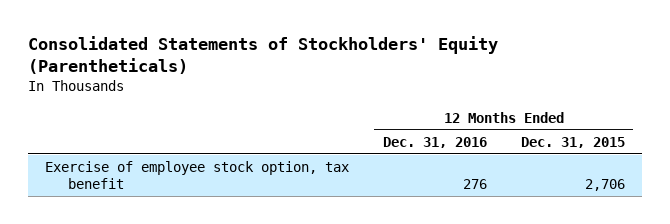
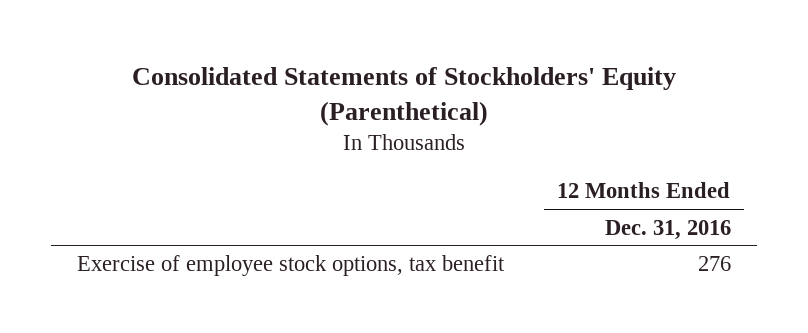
[28,36,499,75] Consolidated Statements of Stockholders' Equity (Parentheticals) -> [131,67,676,127] Consolidated Statements of Stockholders' Equity (Parenthetical)
[520,137,625,149] Dec. 31, 2015 -> none
[45,161,350,190] Exercise of employee stock option, tax benefit -> [77,255,506,277] Exercise of employee stock options, tax benefit

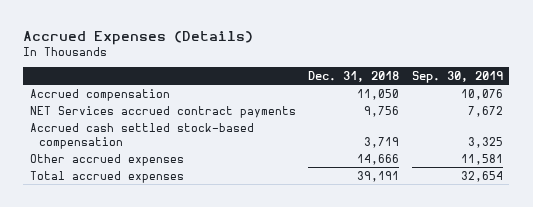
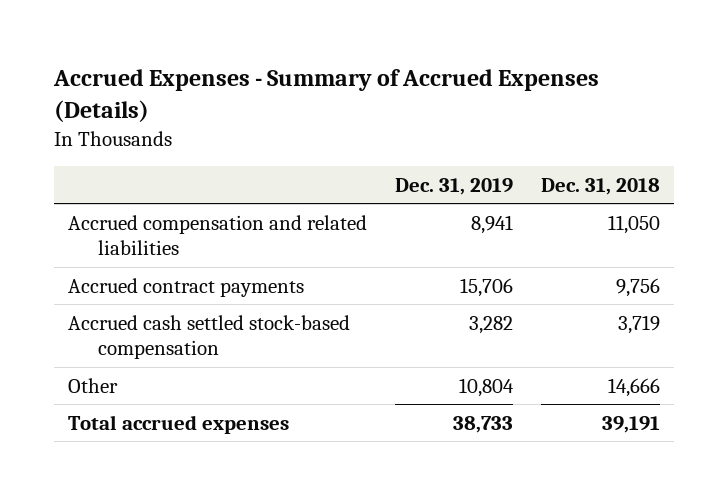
[23,30,254,45] Accrued Expenses (Details) -> [53,69,600,122] Accrued Expenses - Summary of Accrued Expenses (Details)
[411,70,503,83] Sep. 30, 2019 -> none
none -> [395,177,514,195] Dec. 31, 2019
[29,88,170,101] Accrued compensation -> [68,214,368,256] Accrued compensation and related liabilities
[29,105,296,118] NET Services accrued contract payments -> [68,277,305,297] Accrued contract payments
[29,153,184,166] Other accrued expenses -> [68,377,119,393] Other

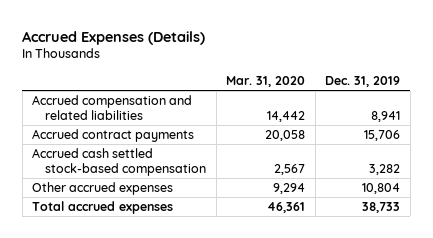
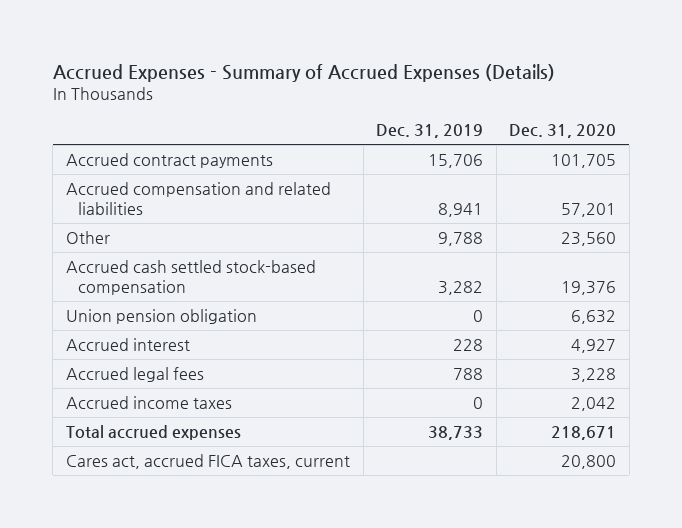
[22,30,206,45] Accrued Expenses (Details) -> [52,63,555,82] Accrued Expenses - Summary of Accrued Expenses (Details)
[226,75,306,87] Mar. 31, 2020 -> none
none -> [509,123,617,138] Dec. 31, 2020
[32,95,193,121] Accrued compensation and related liabilities -> [66,182,332,215] Accrued compensation and related liabilities
none -> [66,231,111,245] Other
[32,182,174,196] Other accrued expenses -> none
none -> [66,309,258,325] Union pension obligation
none -> [66,338,191,352] Accrued interest
none -> [66,367,205,383] Accrued legal fees
none -> [66,396,233,410] Accrued income taxes
none -> [66,454,351,470] Cares act, accrued FICA taxes, current

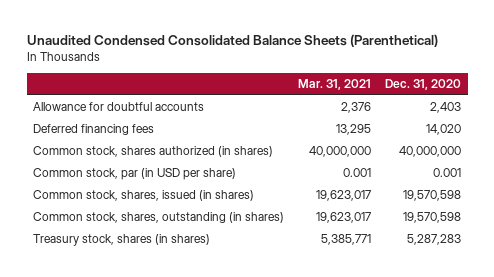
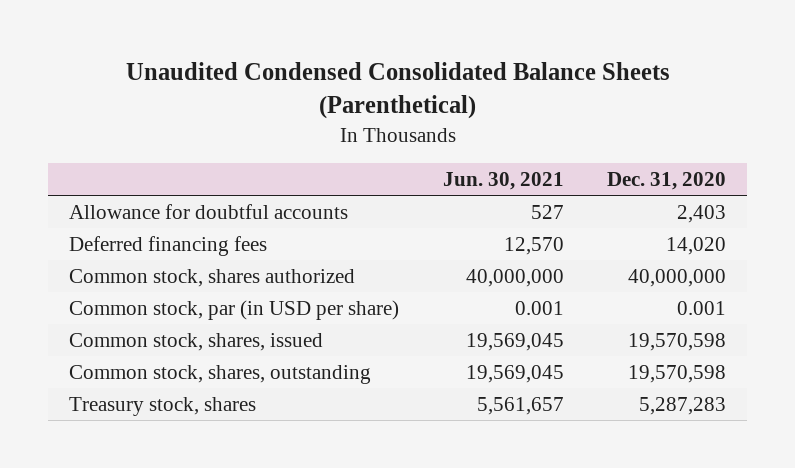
[298,79,372,91] Mar. 31, 2021 -> none
none -> [442,171,564,190] Jun. 30, 2021
[33,146,274,158] Common stock, shares authorized (in shares) -> [69,269,356,288] Common stock, shares authorized
[33,190,255,202] Common stock, shares, issued (in shares) -> [69,333,324,352] Common stock, shares, issued
[33,212,285,224] Common stock, shares, outstanding (in shares) -> [69,365,372,385] Common stock, shares, outstanding
[33,234,211,247] Treasury stock, shares (in shares) -> [69,397,257,417] Treasury stock, shares

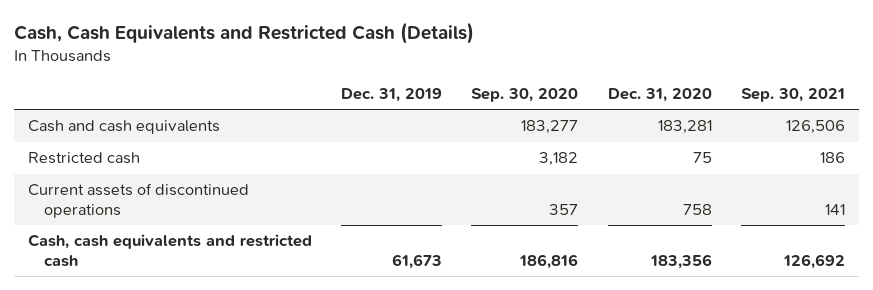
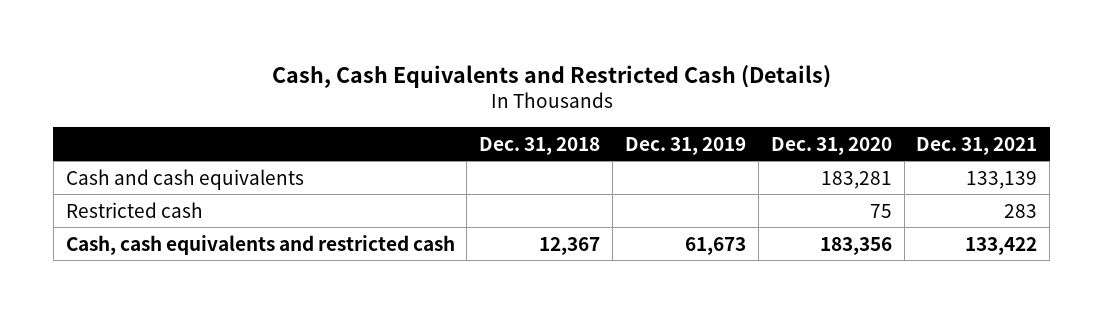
[471,87,579,102] Sep. 30, 2020 -> none
[740,87,845,102] Sep. 30, 2021 -> none
none -> [479,136,601,155] Dec. 31, 2018
none -> [916,136,1038,155] Dec. 31, 2021
[28,183,250,219] Current assets of discontinued operations -> none

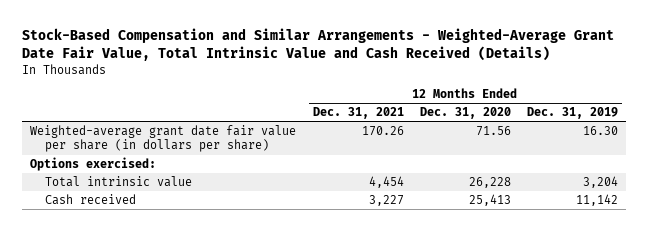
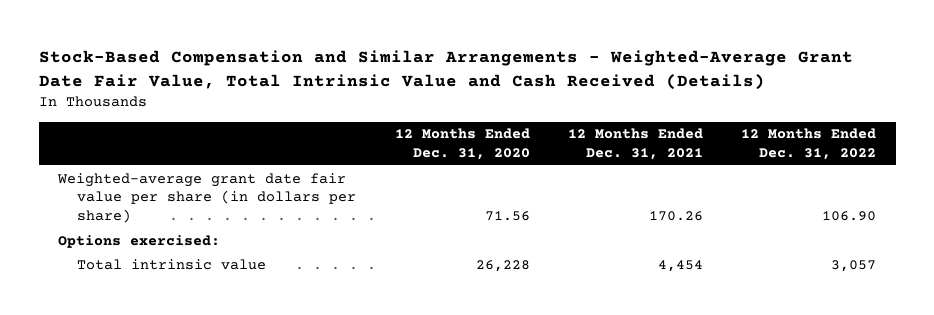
[527,107,619,120] Dec. 31, 2019 -> none
none -> [741,128,877,161] 12 Months Ended Dec. 31, 2022
[45,194,137,206] Cash received -> none

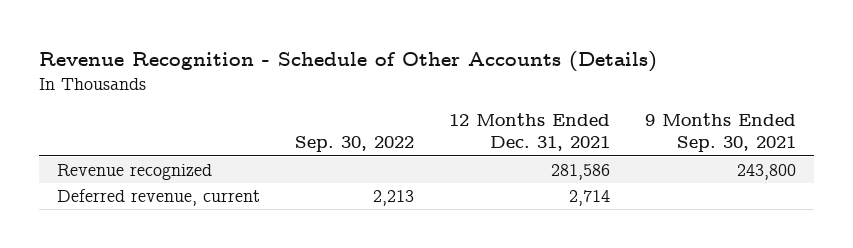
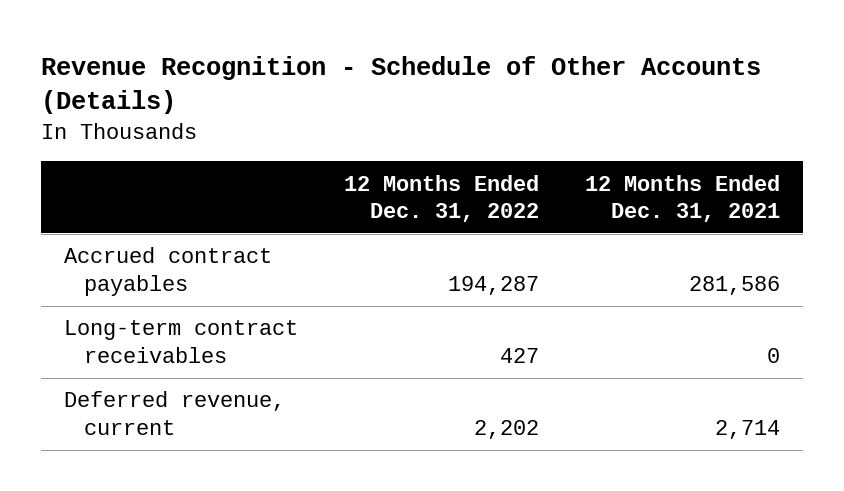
[294,136,414,153] Sep. 30, 2022 -> none
[645,113,797,153] 9 Months Ended Sep. 30, 2021 -> none
none -> [344,174,540,222] 12 Months Ended Dec. 31, 2022
[56,164,212,181] Revenue recognized -> [63,247,272,296] Accrued contract payables
none -> [63,320,298,363] Long-term contract receivables

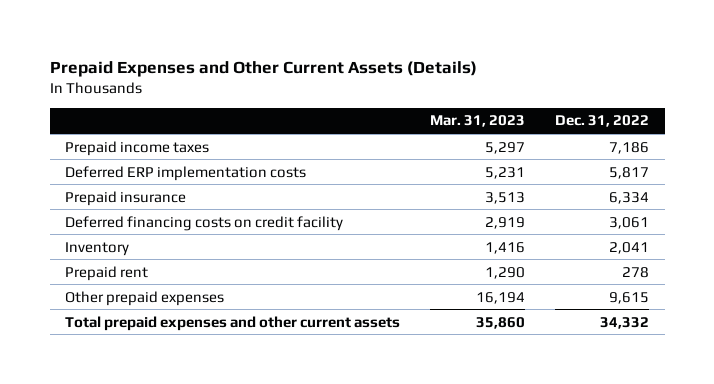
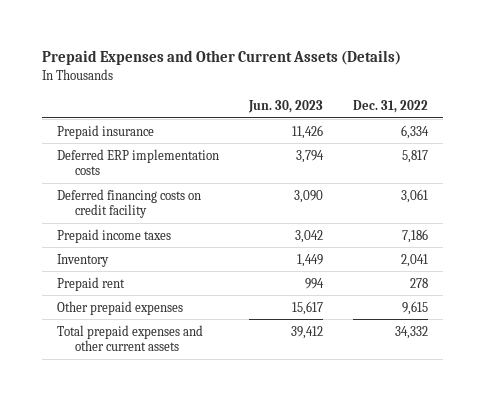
[430,115,526,128] Mar. 31, 2023 -> none
none -> [248,99,324,113] Jun. 30, 2023
[64,165,306,181] Deferred ERP implementation costs -> [56,148,219,176] Deferred ERP implementation costs
[64,140,209,156] Prepaid income taxes -> [56,228,171,243] Prepaid income taxes

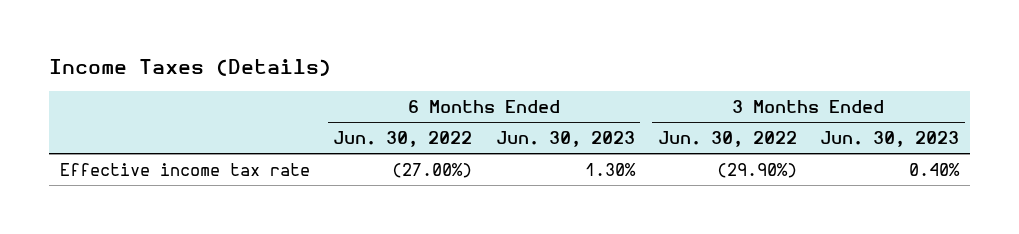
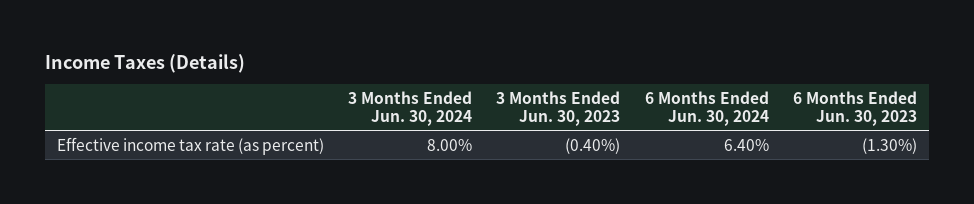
[333,130,473,147] Jun. 30, 2022 -> none
[657,130,797,147] Jun. 30, 2022 -> none
none -> [348,91,473,126] 3 Months Ended Jun. 30, 2024
none -> [644,91,769,126] 6 Months Ended Jun. 30, 2024
[60,162,311,176] Effective income tax rate -> [56,136,324,155] Effective income tax rate (as percent)
[584,162,636,176] 1.30% -> [861,137,917,154] (1.30%)
[908,162,960,176] 0.40% -> [565,137,621,154] (0.40%)

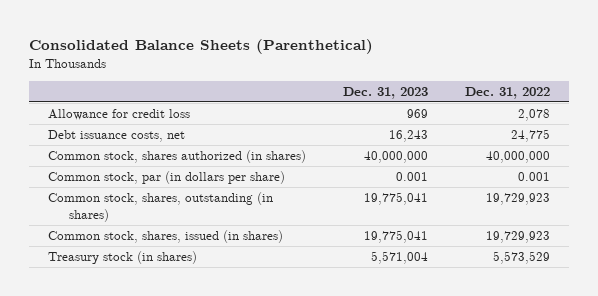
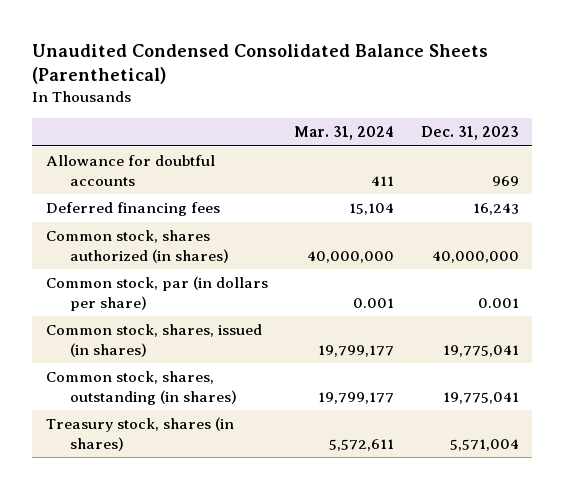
[29,38,374,54] Consolidated Balance Sheets (Parenthetical) -> [32,43,489,85] Unaudited Condensed Consolidated Balance Sheets (Parenthetical)
[465,86,551,99] Dec. 31, 2022 -> none
none -> [294,126,395,141] Mar. 31, 2024
[48,109,191,121] Allowance for credit loss -> [45,155,215,186] Allowance for doubtful accounts
[48,130,186,143] Debt issuance costs, net -> [45,202,220,217] Deferred financing fees
[48,192,274,222] Common stock, shares, outstanding (in shares) -> [45,371,237,405] Common stock, shares, outstanding (in shares)
[48,251,198,265] Treasury stock (in shares) -> [45,417,234,451] Treasury stock, shares (in shares)

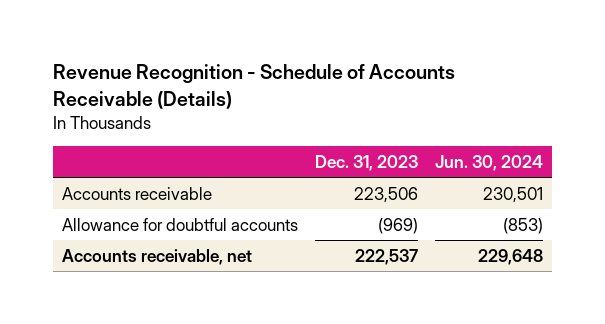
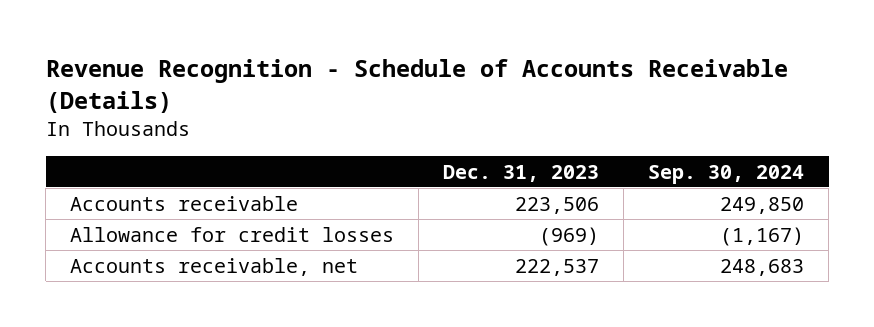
[435,154,544,171] Jun. 30, 2024 -> none
none -> [648,164,805,184] Sep. 30, 2024
[61,217,298,231] Allowance for doubtful accounts -> [70,226,395,242] Allowance for credit losses

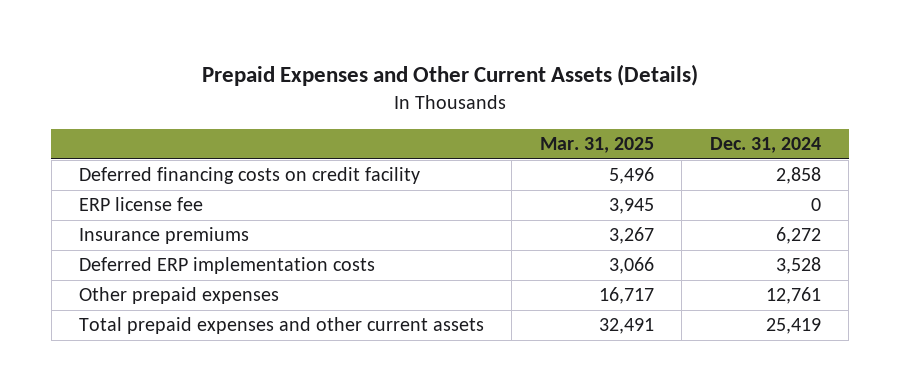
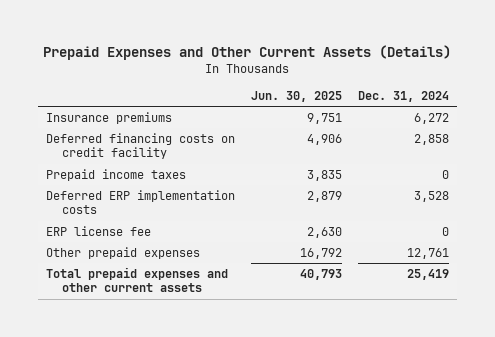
[539,137,654,154] Mar. 31, 2025 -> none
none -> [250,90,342,102] Jun. 30, 2025
[79,167,421,185] Deferred financing costs on credit facility -> [45,133,235,160] Deferred financing costs on credit facility
none -> [45,169,186,182] Prepaid income taxes
[79,197,204,212] ERP license fee -> [45,226,151,237] ERP license fee

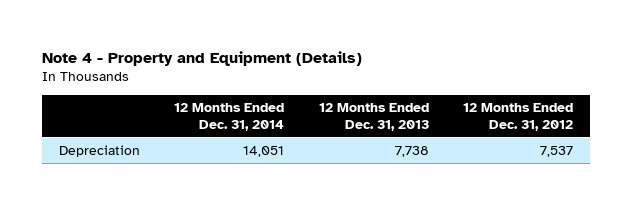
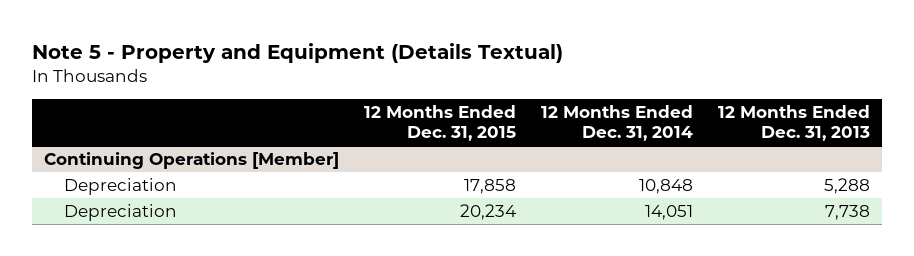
[41,50,362,66] Note 4 - Property and Equipment (Details) -> [31,42,563,63] Note 5 - Property and Equipment (Details Textual)
[463,102,574,131] 12 Months Ended Dec. 31, 2012 -> none
none -> [364,105,517,142] 12 Months Ended Dec. 31, 2015
none -> [44,152,340,170] Continuing Operations [Member]
none -> [63,178,177,196] Depreciation

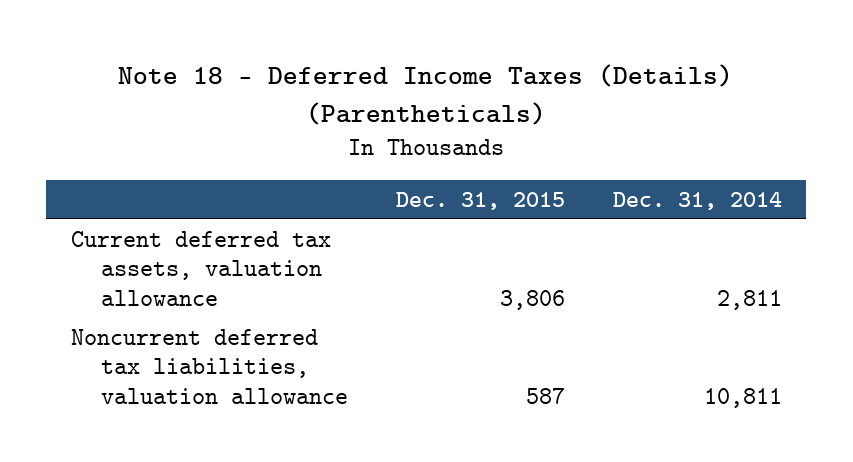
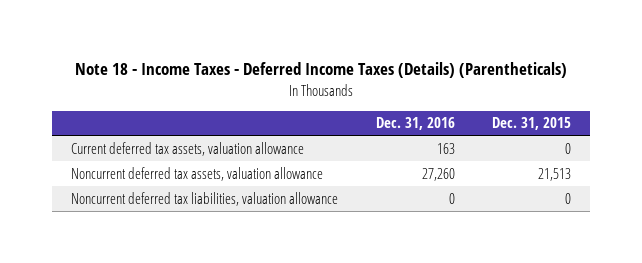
[118,64,734,126] Note 18 - Deferred Income Taxes (Details) (Parentheticals) -> [75,62,568,79] Note 18 - Income Taxes - Deferred Income Taxes (Details) (Parentheticals)
[613,191,783,210] Dec. 31, 2014 -> none
none -> [375,117,455,131] Dec. 31, 2016
[500,289,566,310] 3,806 -> [565,142,572,154] 0
none -> [70,166,323,181] Noncurrent deferred tax assets, valuation allowance
[526,387,566,404] 587 -> [565,192,572,204] 0

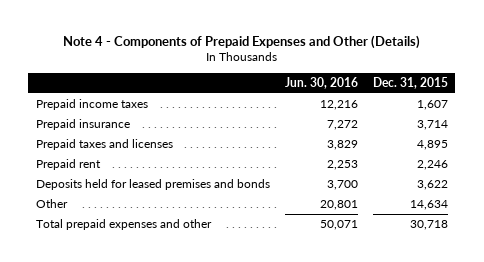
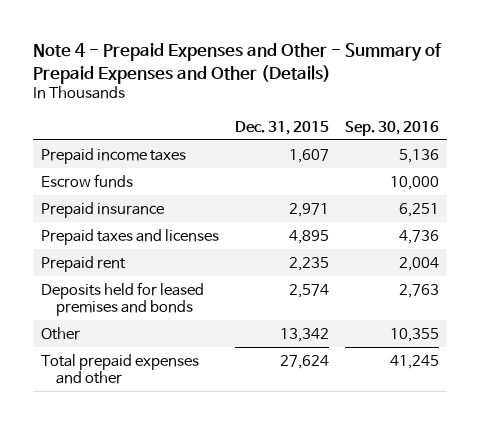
[62,35,420,50] Note 4 - Components of Prepaid Expenses and Other (Details) -> [33,42,443,84] Note 4 - Prepaid Expenses and Other - Summary of Prepaid Expenses and Other (Details)
[284,76,358,89] Jun. 30, 2016 -> none
none -> [344,120,439,136] Sep. 30, 2016
none -> [41,173,134,188] Escrow funds
[416,120,448,131] 3,714 -> [288,202,329,217] 2,971
[416,160,448,171] 2,246 -> [288,256,329,271] 2,235
[416,180,448,191] 3,622 -> [288,283,329,298] 2,574
[409,200,448,211] 14,634 -> [279,327,329,342] 13,342
[409,220,448,231] 30,718 -> [279,354,329,369] 27,624

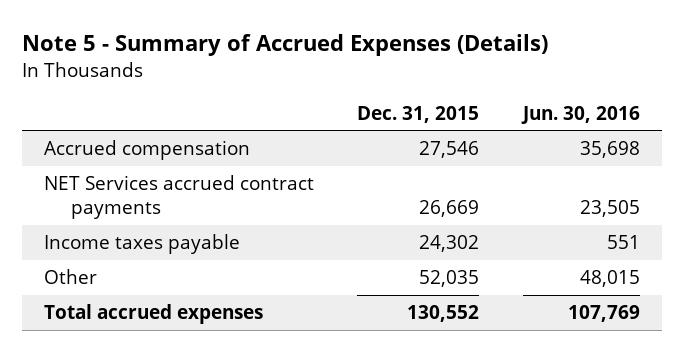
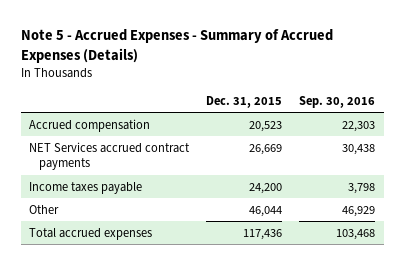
[21,34,548,57] Note 5 - Summary of Accrued Expenses (Details) -> [20,29,333,63] Note 5 - Accrued Expenses - Summary of Accrued Expenses (Details)
[521,105,641,124] Jun. 30, 2016 -> none
none -> [299,96,376,109] Sep. 30, 2016
[419,141,480,159] 27,546 -> [249,120,283,132] 20,523
[419,235,480,253] 24,302 -> [249,182,283,194] 24,200
[419,270,480,288] 52,035 -> [249,205,283,217] 46,044
[407,305,480,323] 130,552 -> [243,228,283,240] 117,436

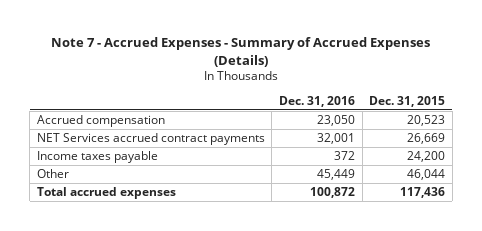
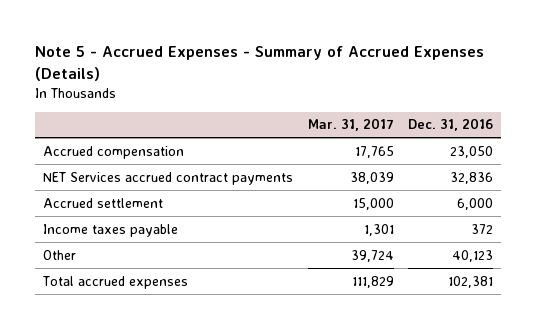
[50,37,430,68] Note 7 - Accrued Expenses - Summary of Accrued Expenses (Details) -> [35,45,485,81] Note 5 - Accrued Expenses - Summary of Accrued Expenses (Details)
[369,95,446,107] Dec. 31, 2015 -> none
none -> [307,118,394,132] Mar. 31, 2017
[316,133,355,145] 32,001 -> [450,171,494,184] 32,836
none -> [42,197,163,208] Accrued settlement
[316,169,355,181] 45,449 -> [452,249,494,262] 40,123
[309,187,355,199] 100,872 -> [448,275,494,288] 102,381

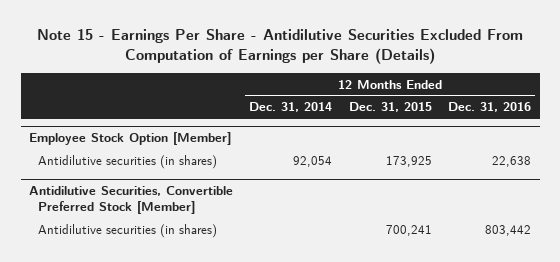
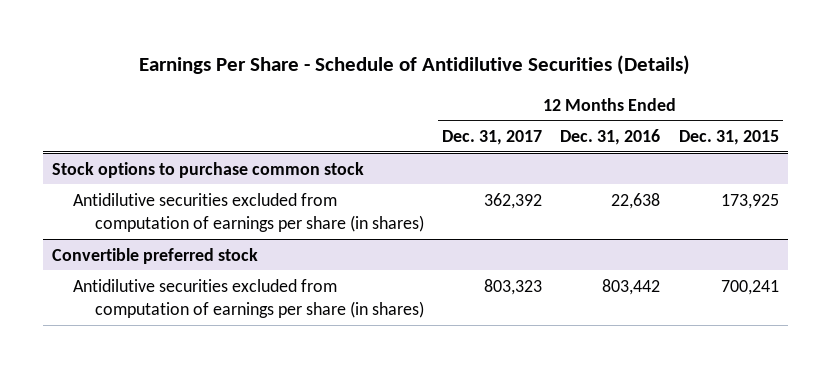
[37,29,524,64] Note 15 - Earnings Per Share - Antidilutive Securities Excluded From Computation of Earnings per Share (Details) -> [139,54,691,75] Earnings Per Share - Schedule of Antidilutive Securities (Details)
[249,102,333,113] Dec. 31, 2014 -> none
none -> [442,130,543,146] Dec. 31, 2017
[28,132,231,146] Employee Stock Option [Member] -> [51,161,364,178] Stock options to purchase common stock
[38,154,218,169] Antidilutive securities (in shares) -> [73,192,424,232] Antidilutive securities excluded from computation of earnings per share (in shares)
[28,186,233,214] Antidilutive Securities, Convertible Preferred Stock [Member] -> [51,247,258,264] Convertible preferred stock
[38,223,218,238] Antidilutive securities (in shares) -> [73,278,424,318] Antidilutive securities excluded from computation of earnings per share (in shares)

